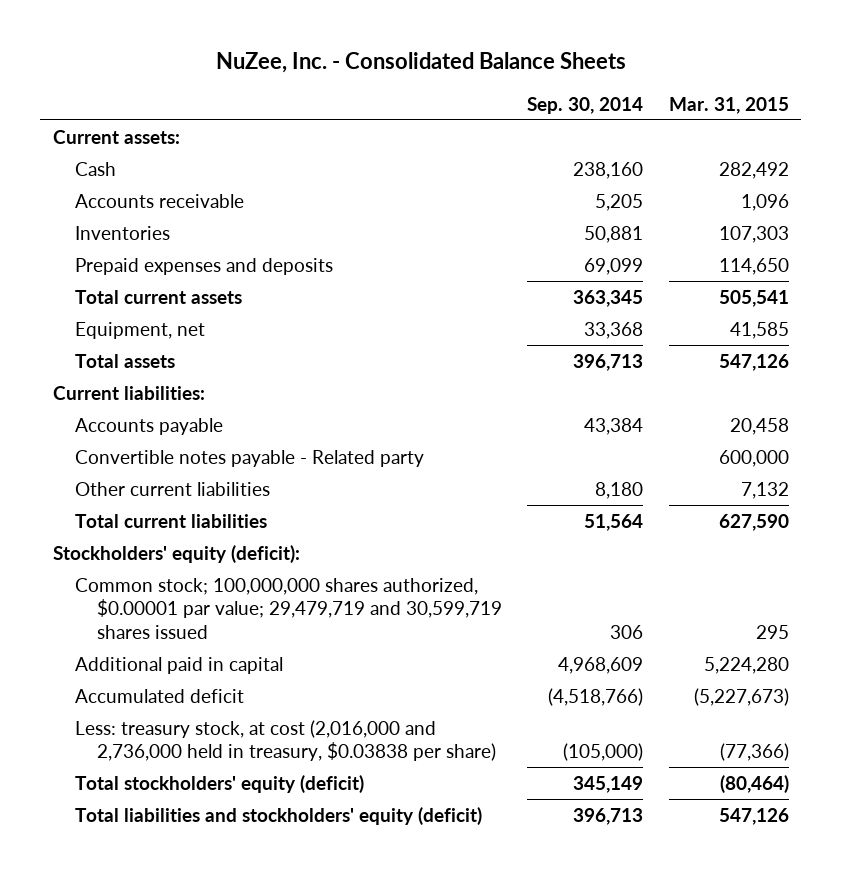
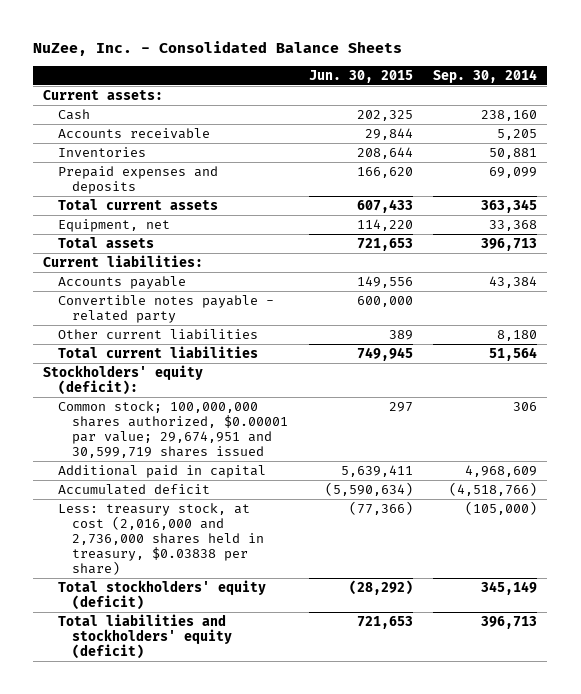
[668,96,789,114] Mar. 31, 2015 -> none
none -> [308,69,413,83] Jun. 30, 2015
[74,449,424,467] Convertible notes payable - Related party -> [57,294,274,324] Convertible notes payable - related party
[74,577,502,639] Common stock; 100,000,000 shares authorized, $0.00001 par value; 29,479,719 and 30,599,719 shares issued -> [57,400,289,459] Common stock; 100,000,000 shares authorized, $0.00001 par value; 29,674,951 and 30,599,719 shares issued
[74,719,496,762] Less: treasury stock, at cost (2,016,000 and 2,736,000 held in treasury, $0.03838 per share) -> [57,502,265,576] Less: treasury stock, at cost (2,016,000 and 2,736,000 shares held in treasury, $0.03838 per share)

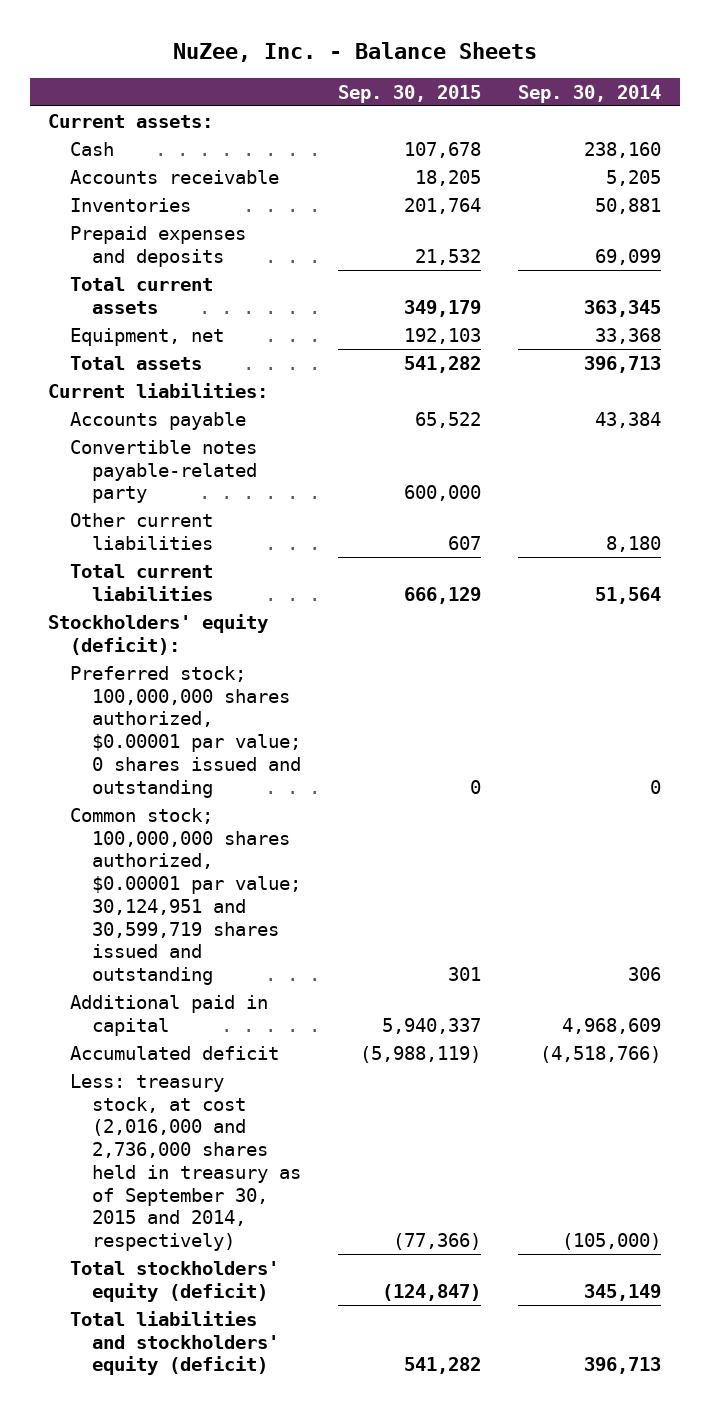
[33,40,403,56] NuZee, Inc. - Consolidated Balance Sheets -> [172,42,537,63] NuZee, Inc. - Balance Sheets
[308,69,413,83] Jun. 30, 2015 -> none
none -> [338,84,482,103] Sep. 30, 2015
[57,294,274,324] Convertible notes payable - related party -> [70,439,258,504] Convertible notes payable-related party
none -> [70,665,302,798] Preferred stock; 100,000,000 shares authorized, $0.00001 par value; 0 shares issued and outstanding
[57,400,289,459] Common stock; 100,000,000 shares authorized, $0.00001 par value; 29,674,951 and 30,599,719 shares issued -> [70,807,302,986] Common stock; 100,000,000 shares authorized, $0.00001 par value; 30,124,951 and 30,599,719 shares issued and outstanding
[57,502,265,576] Less: treasury stock, at cost (2,016,000 and 2,736,000 shares held in treasury, $0.03838 per share) -> [70,1073,302,1252] Less: treasury stock, at cost (2,016,000 and 2,736,000 shares held in treasury as of September 30, 2015 and 2014, respectively)

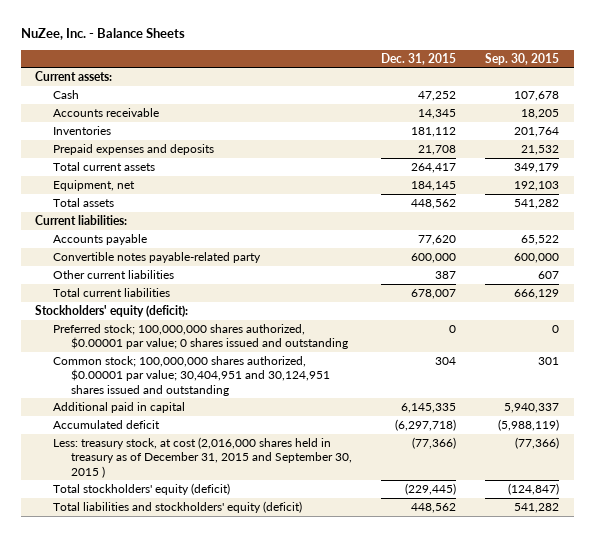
[518,84,662,103] Sep. 30, 2014 -> none
none -> [380,52,456,65] Dec. 31, 2015
[70,807,302,986] Common stock; 100,000,000 shares authorized, $0.00001 par value; 30,124,951 and 30,599,719 shares issued and outstanding -> [53,355,330,396] Common stock; 100,000,000 shares authorized, $0.00001 par value; 30,404,951 and 30,124,951 shares issued and outstanding
[70,1073,302,1252] Less: treasury stock, at cost (2,016,000 and 2,736,000 shares held in treasury as of September 30, 2015 and 2014, respectively) -> [53,436,352,478] Less: treasury stock, at cost (2,016,000 shares held in treasury as of December 31, 2015 and September 30, 2015 )

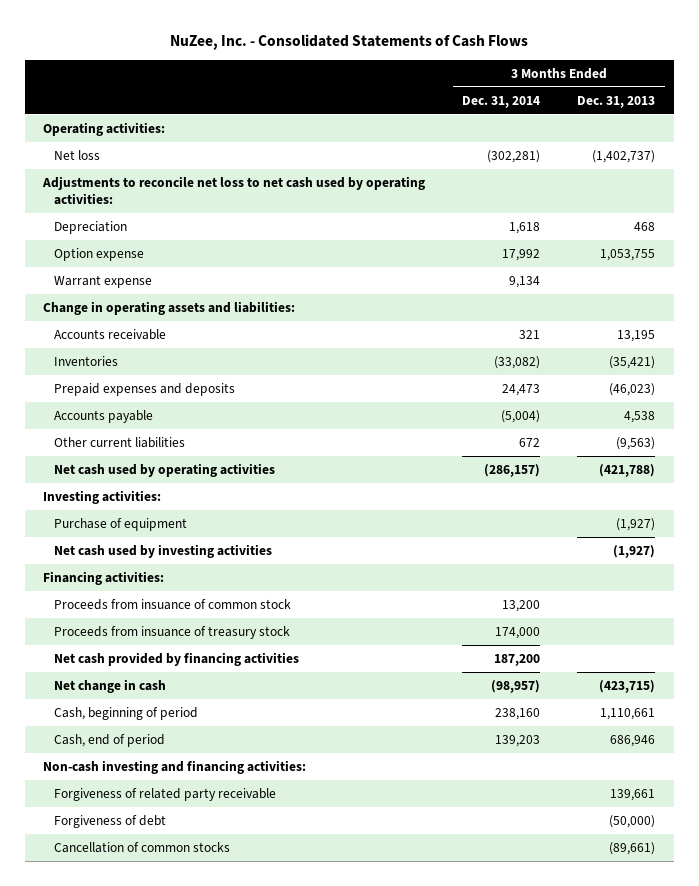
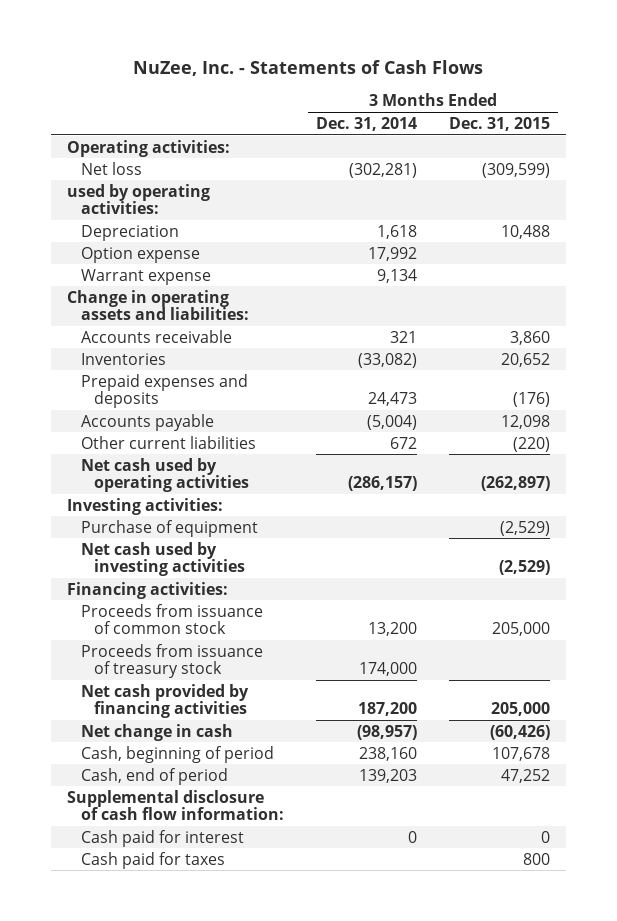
[170,34,529,51] NuZee, Inc. - Consolidated Statements of Cash Flows -> [133,60,484,77] NuZee, Inc. - Statements of Cash Flows
[577,95,656,108] Dec. 31, 2013 -> none
none -> [449,116,551,131] Dec. 31, 2015
[42,175,426,205] Adjustments to reconcile net loss to net cash used by operating activities: -> none
none -> [66,183,210,215] used by operating activities:
[54,598,292,610] Proceeds from insuance of common stock -> [80,603,263,635] Proceeds from issuance of common stock
[54,625,291,639] Proceeds from insuance of treasury stock -> [80,643,263,679] Proceeds from issuance of treasury stock
[43,759,307,774] Non-cash investing and financing activities: -> none
[54,787,277,801] Forgiveness of related party receivable -> none
[54,814,167,828] Forgiveness of debt -> none
[54,841,231,853] Cancellation of common stocks -> none
none -> [66,789,284,821] Supplemental disclosure of cash flow information:
none -> [80,829,244,847] Cash paid for interest
none -> [80,851,225,869] Cash paid for taxes

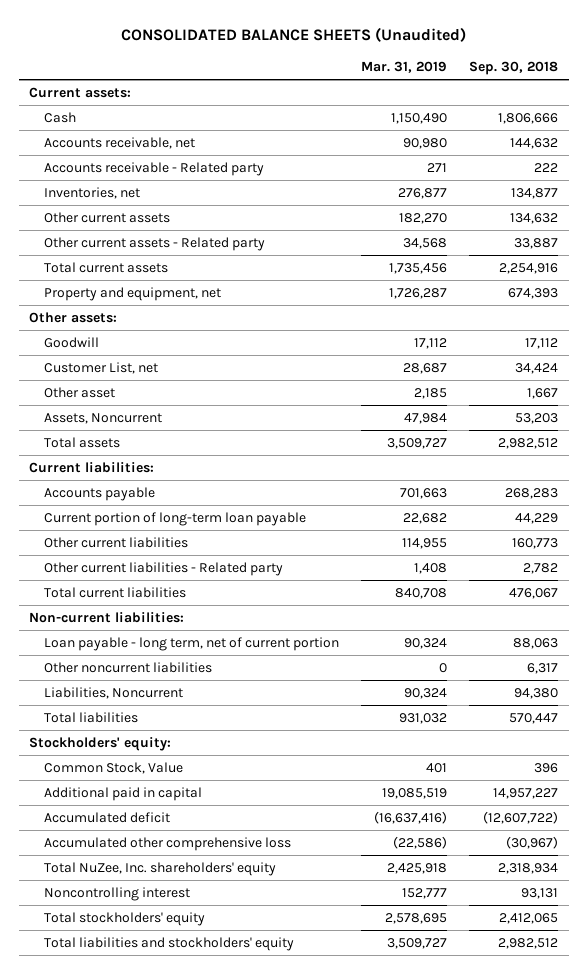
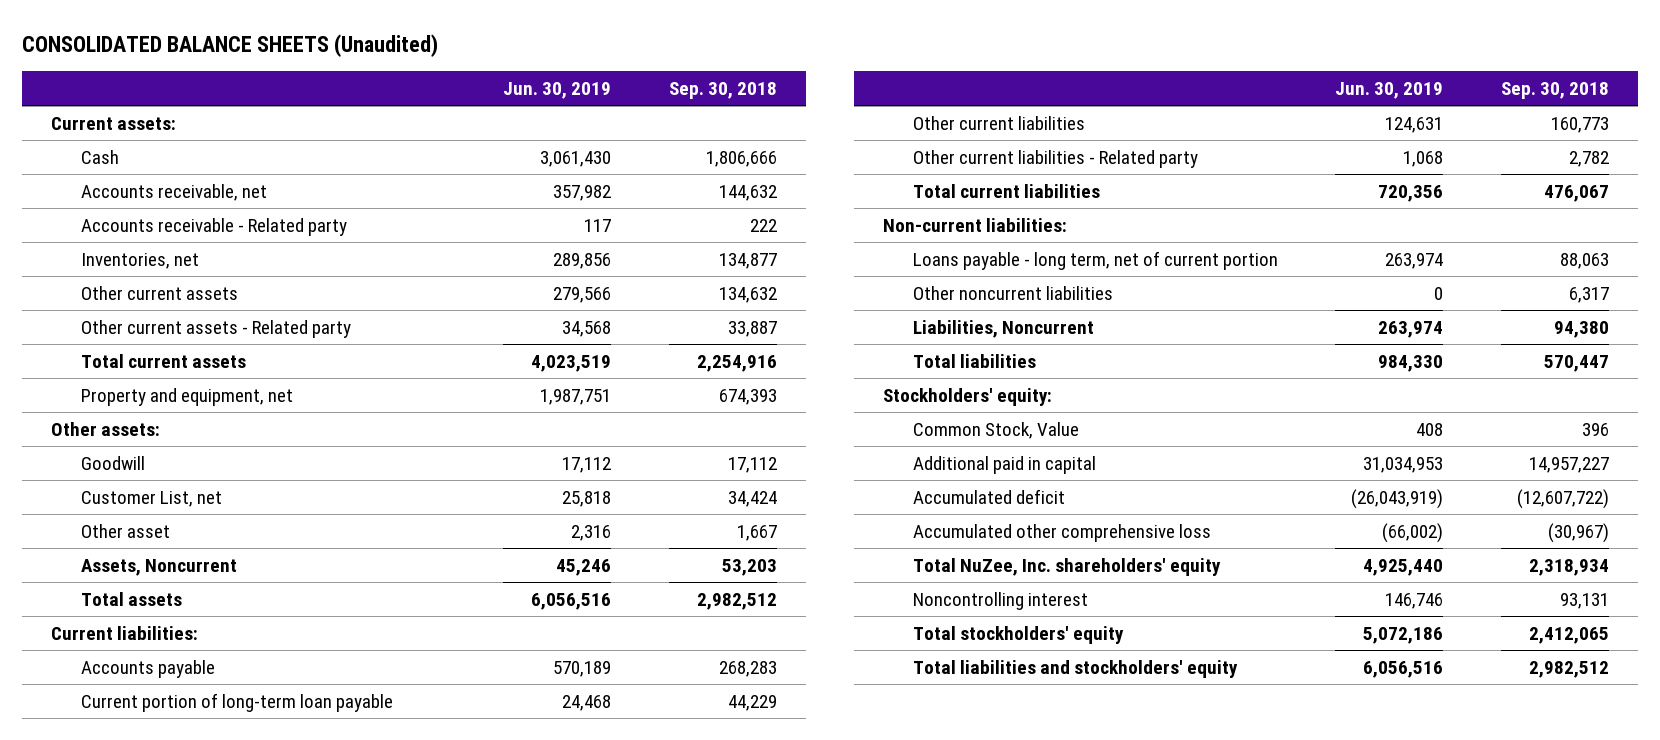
[360,61,447,74] Mar. 31, 2019 -> none
none -> [503,81,612,99] Jun. 30, 2019
[44,636,340,651] Loan payable - long term, net of current portion -> [912,250,1278,270] Loans payable - long term, net of current portion

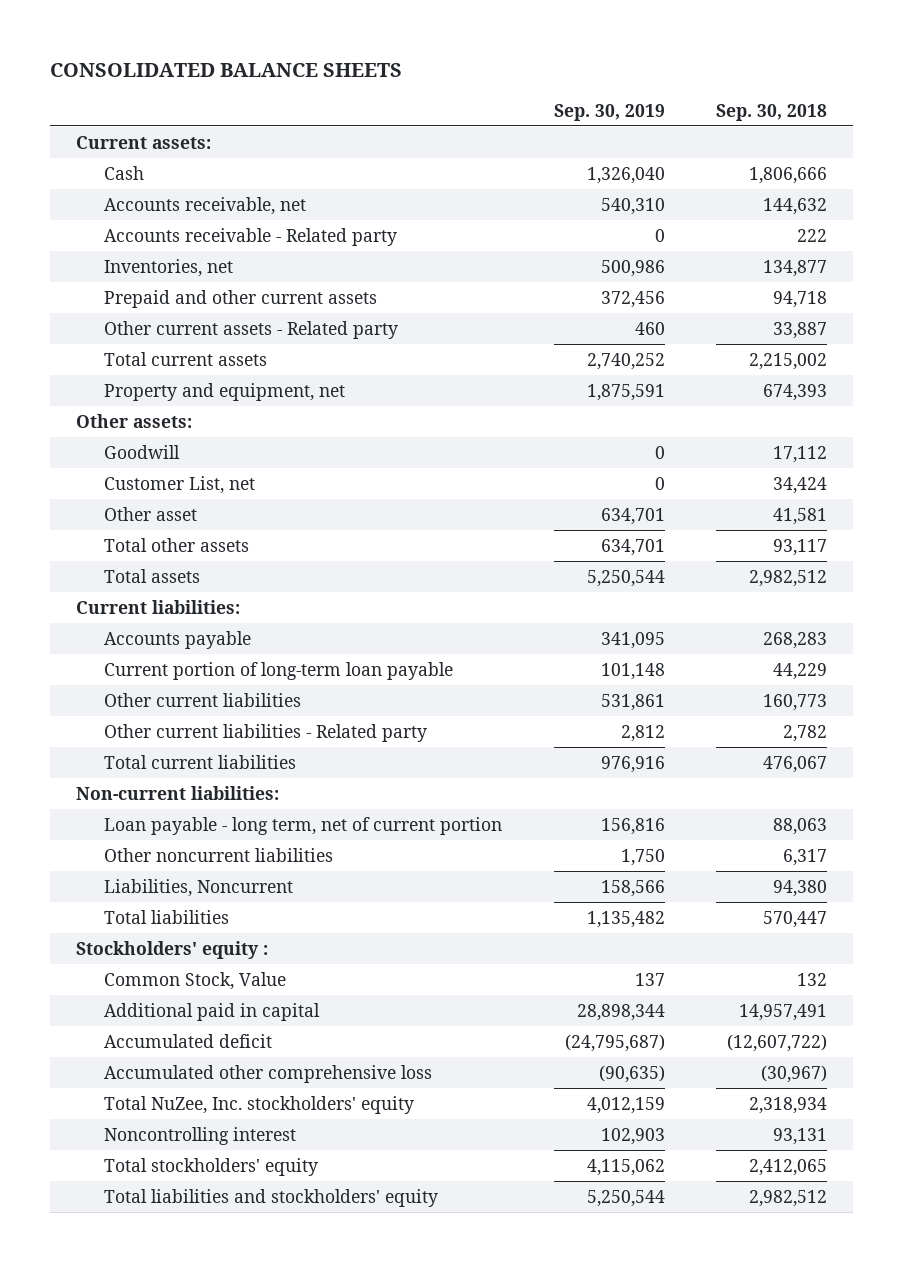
[21,33,438,57] CONSOLIDATED BALANCE SHEETS (Unaudited) -> [50,63,403,78] CONSOLIDATED BALANCE SHEETS
[503,81,612,99] Jun. 30, 2019 -> none
none -> [553,103,665,121] Sep. 30, 2019
[80,285,238,300] Other current assets -> [103,289,377,308] Prepaid and other current assets
[719,286,778,303] 134,632 -> [773,290,828,308] 94,718
[697,354,778,372] 2,254,916 -> [749,352,828,370] 2,215,002
[737,524,778,541] 1,667 -> [773,507,828,525] 41,581
[80,558,237,576] Assets, Noncurrent -> [103,537,249,552] Total other assets
[722,558,778,576] 53,203 -> [773,538,828,556] 93,117
[912,250,1278,270] Loans payable - long term, net of current portion -> [103,816,502,835] Loan payable - long term, net of current portion
[882,387,1052,406] Stockholders' equity: -> [75,940,268,959] Stockholders' equity :
[1582,422,1610,436] 396 -> [797,972,828,986] 132
[1529,456,1610,473] 14,957,227 -> [739,1003,828,1021] 14,957,491
[912,557,1221,576] Total NuZee, Inc. shareholders' equity -> [103,1095,414,1114] Total NuZee, Inc. stockholders' equity

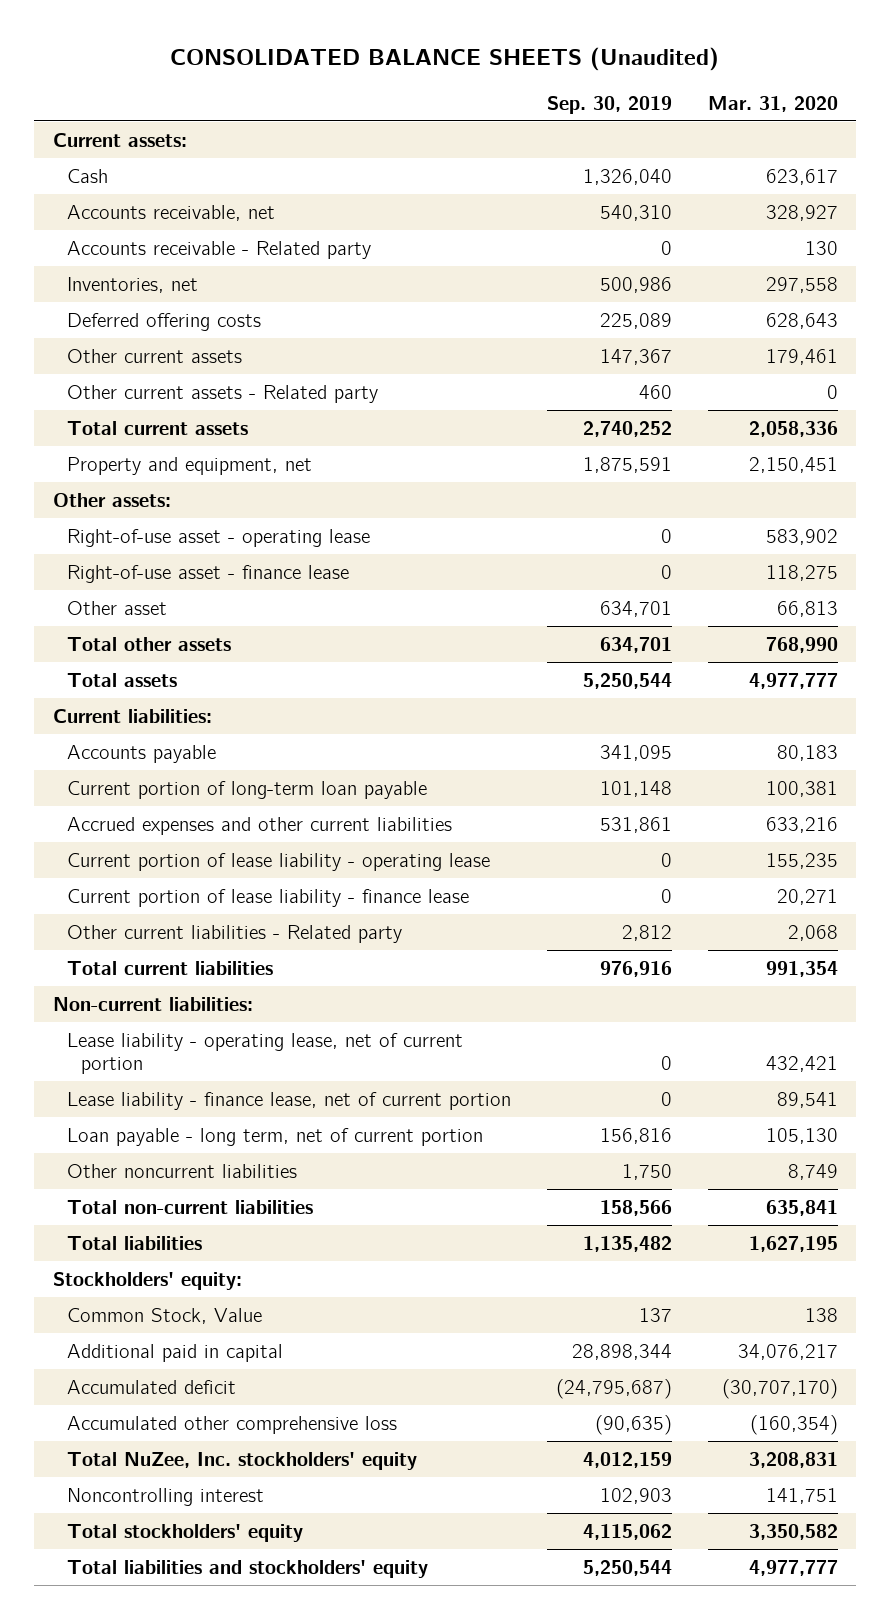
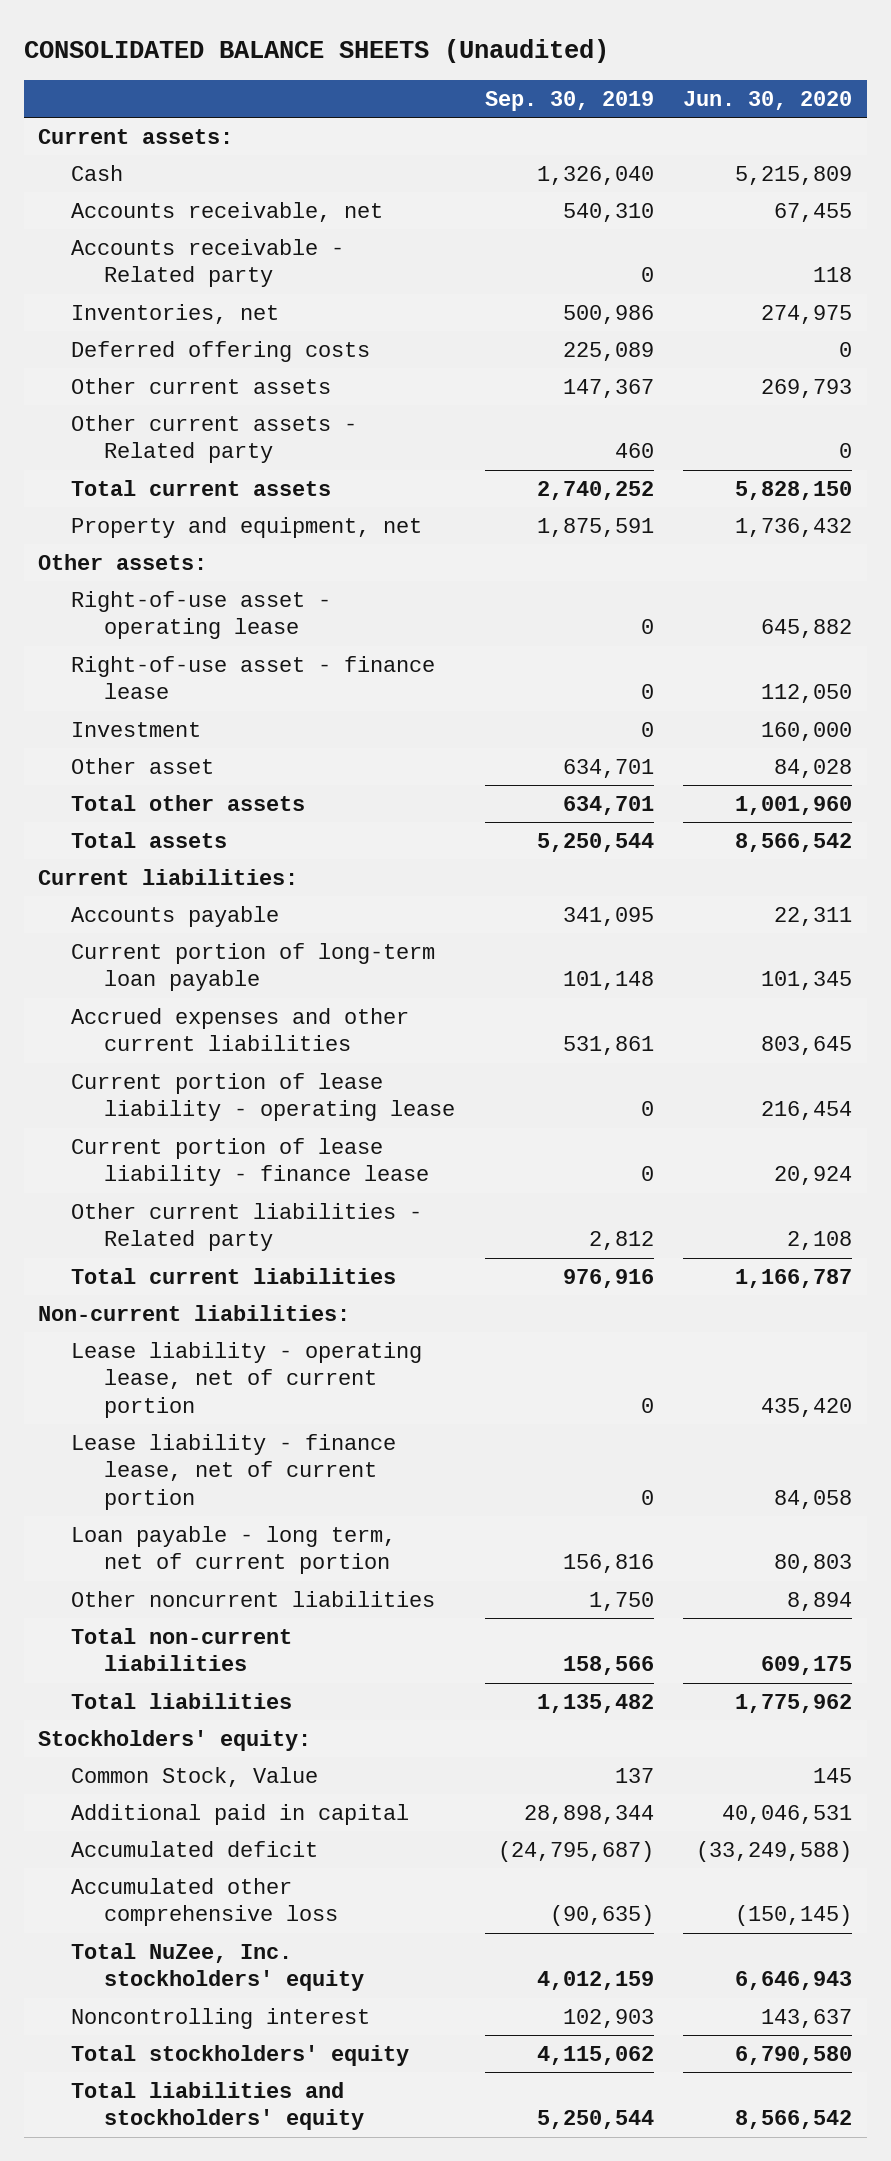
[708,95,839,112] Mar. 31, 2020 -> none
none -> [683,91,853,111] Jun. 30, 2020
none -> [71,722,202,738] Investment

